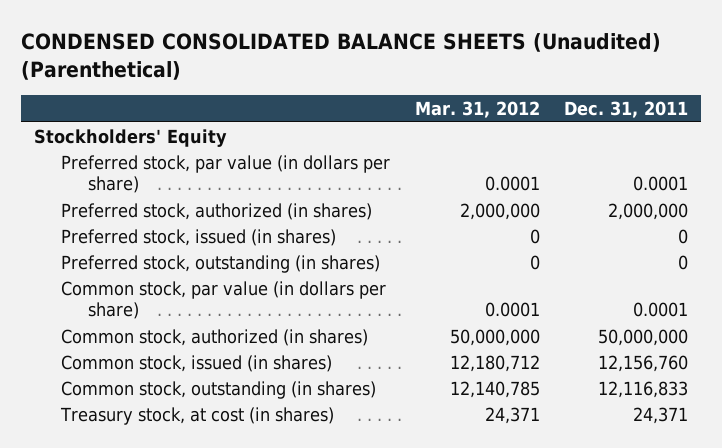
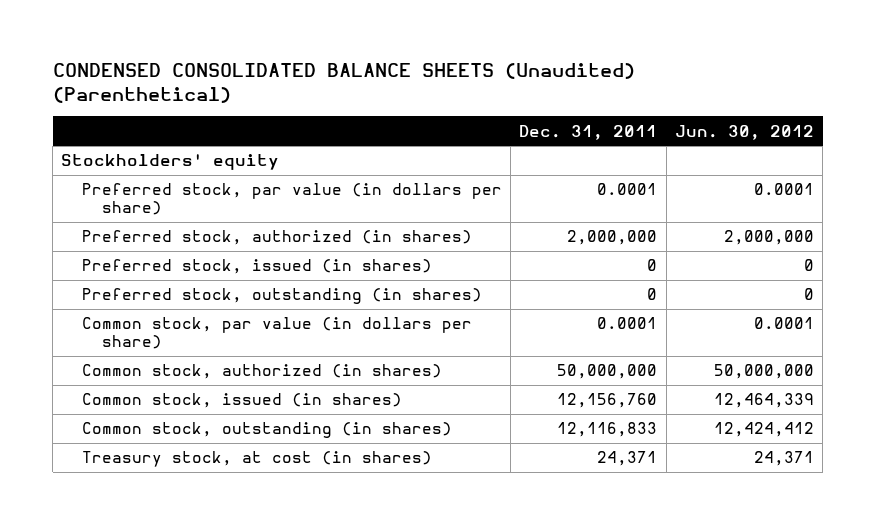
[414,101,540,119] Mar. 31, 2012 -> none
none -> [675,124,815,140] Jun. 30, 2012
[33,128,227,147] Stockholders' Equity -> [61,154,280,171] Stockholders' equity

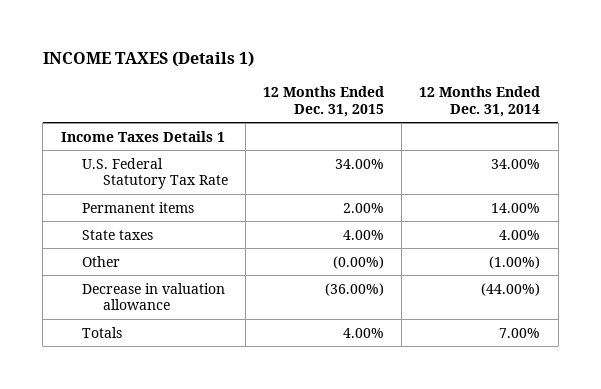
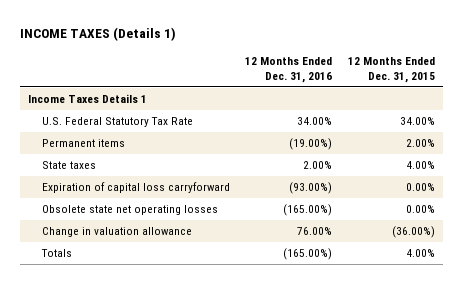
[419,85,541,117] 12 Months Ended Dec. 31, 2014 -> none
none -> [245,56,333,83] 12 Months Ended Dec. 31, 2016
[81,255,120,267] Other -> none
none -> [41,182,230,194] Expiration of capital loss carryforward
none -> [41,205,218,216] Obsolete state net operating losses
[81,282,225,311] Decrease in valuation allowance -> [41,227,192,238] Change in valuation allowance

